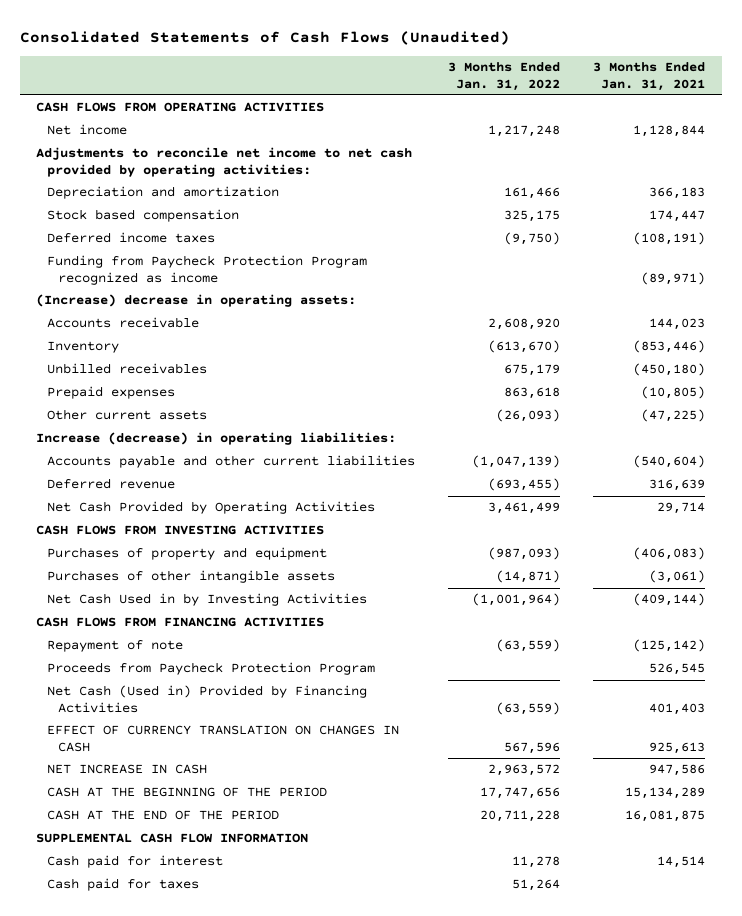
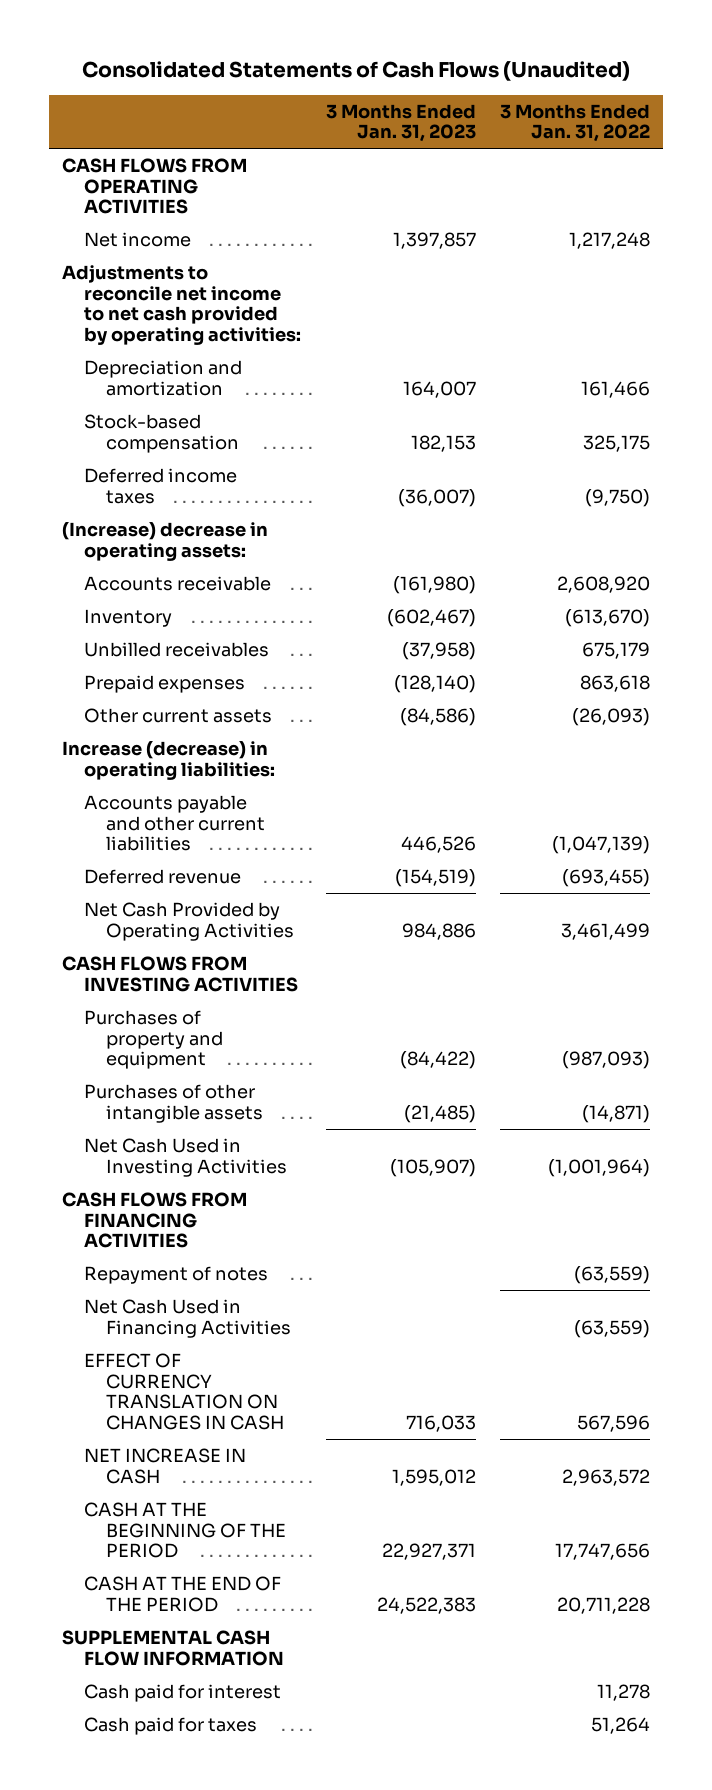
[593,62,706,91] 3 Months Ended Jan. 31, 2021 -> none
none -> [325,103,476,143] 3 Months Ended Jan. 31, 2023
[47,209,240,223] Stock based compensation -> [84,414,240,453] Stock-based compensation
[47,255,368,285] Funding from Paycheck Protection Program recognized as income -> none
[47,593,368,607] Net Cash Used in by Investing Activities -> [84,1138,288,1177] Net Cash Used in Investing Activities
[47,662,376,676] Proceeds from Paycheck Protection Program -> none
[47,640,184,653] Repayment of note -> [84,1266,269,1285] Repayment of notes
[47,685,368,713] Net Cash (Used in) Provided by Financing Activities -> [84,1299,292,1338] Net Cash Used in Financing Activities

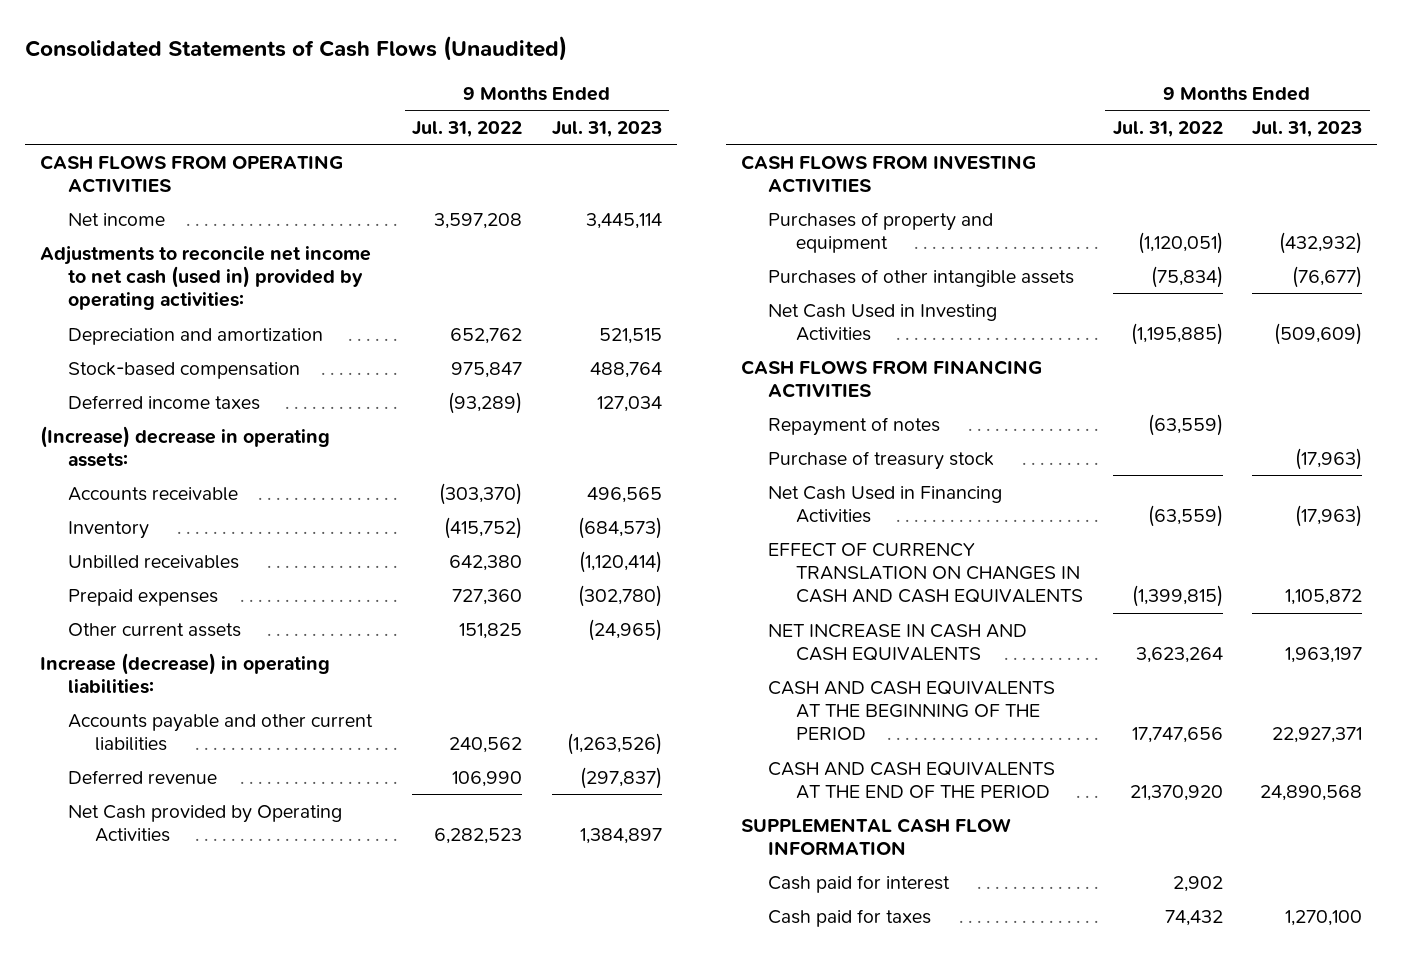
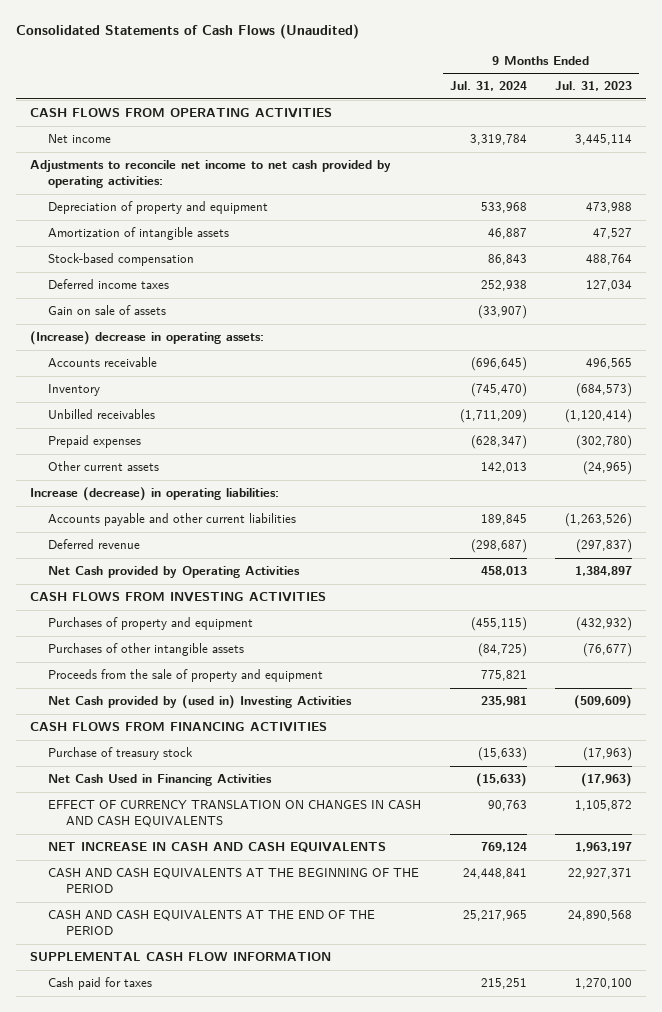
[412,120,523,137] Jul. 31, 2022 -> none
none -> [449,81,527,92] Jul. 31, 2024
[40,245,372,311] Adjustments to reconcile net income to net cash (used in) provided by operating activities: -> [30,160,392,189] Adjustments to reconcile net income to net cash provided by operating activities:
[67,327,323,345] Depreciation and amortization -> [48,201,269,215] Depreciation of property and equipment
[598,327,662,344] 521,515 -> [586,202,633,214] 473,988
none -> [48,227,230,241] Amortization of intangible assets
none -> [48,305,167,316] Gain on sale of assets
none -> [48,669,324,683] Proceeds from the sale of property and equipment
[768,303,998,342] Net Cash Used in Investing Activities -> [48,695,353,710] Net Cash provided by (used in) Investing Activities
[768,416,941,436] Repayment of notes -> none
[768,874,951,893] Cash paid for interest -> none

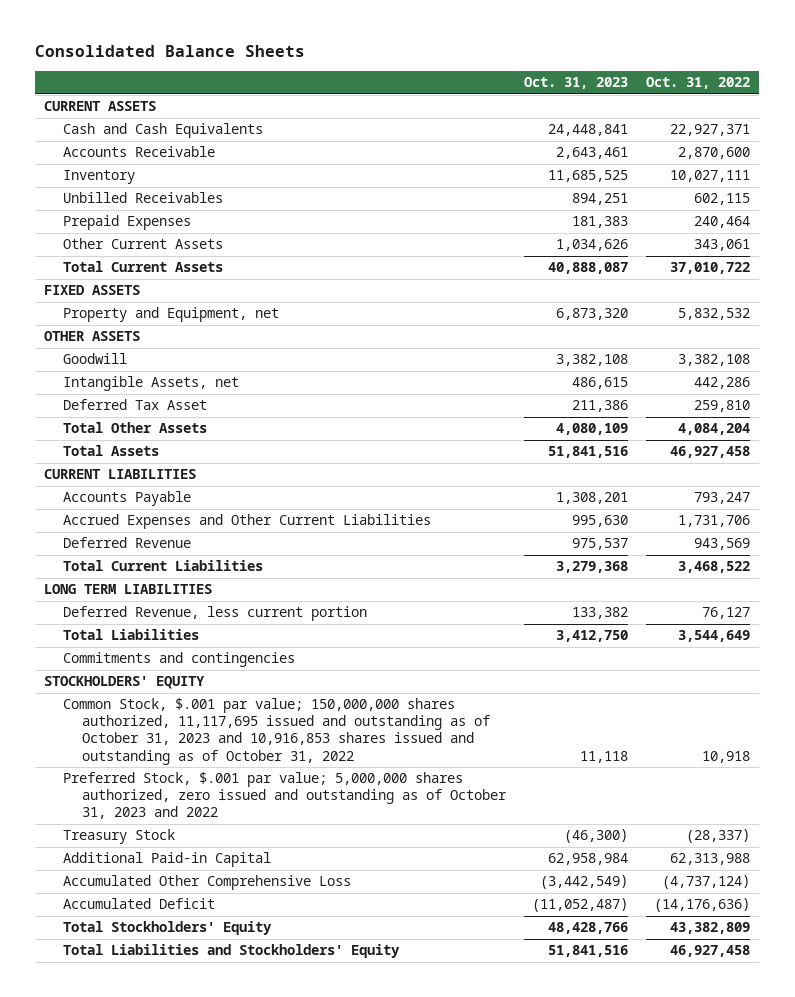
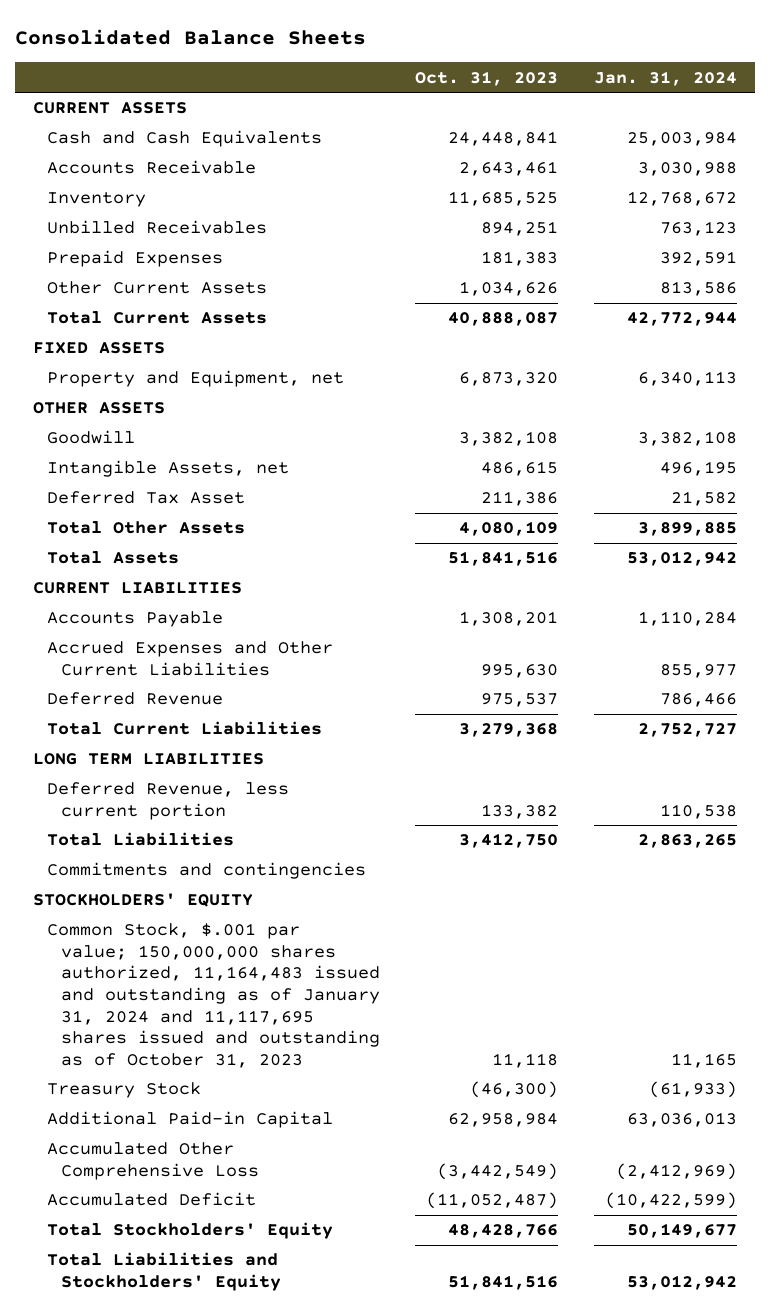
[646,77,751,90] Oct. 31, 2022 -> none
none -> [593,70,737,86] Jan. 31, 2024
[63,772,508,820] Preferred Stock, $.001 par value; 5,000,000 shares authorized, zero issued and outstanding as of October 31, 2023 and 2022 -> none
[63,698,491,765] Common Stock, $.001 par value; 150,000,000 shares authorized, 11,117,695 issued and outstanding as of October 31, 2023 and 10,916,853 shares issued and outstanding as of October 31, 2022 -> [46,923,380,1068] Common Stock, $.001 par value; 150,000,000 shares authorized, 11,164,483 issued and outstanding as of January 31, 2024 and 11,117,695 shares issued and outstanding as of October 31, 2023

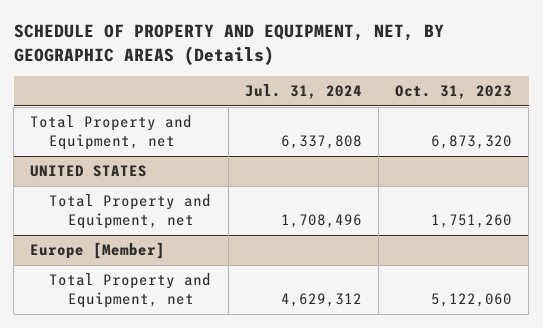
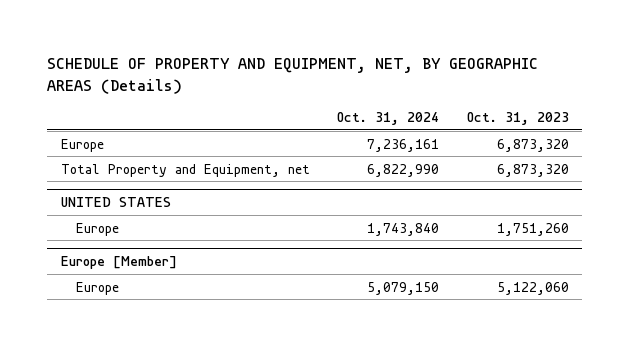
[244,84,362,100] Jul. 31, 2024 -> none
none -> [337,112,440,126] Oct. 31, 2024
none -> [60,138,104,152] Europe
[49,194,212,229] Total Property and Equipment, net -> [76,222,120,236] Europe
[49,273,212,308] Total Property and Equipment, net -> [76,281,120,295] Europe

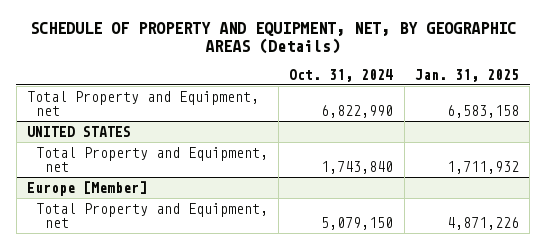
[466,112,569,126] Oct. 31, 2023 -> none
none -> [414,68,519,82] Jan. 31, 2025
[60,138,104,152] Europe -> none
[76,222,120,236] Europe -> [35,146,268,172] Total Property and Equipment, net
[76,281,120,295] Europe -> [35,202,268,228] Total Property and Equipment, net

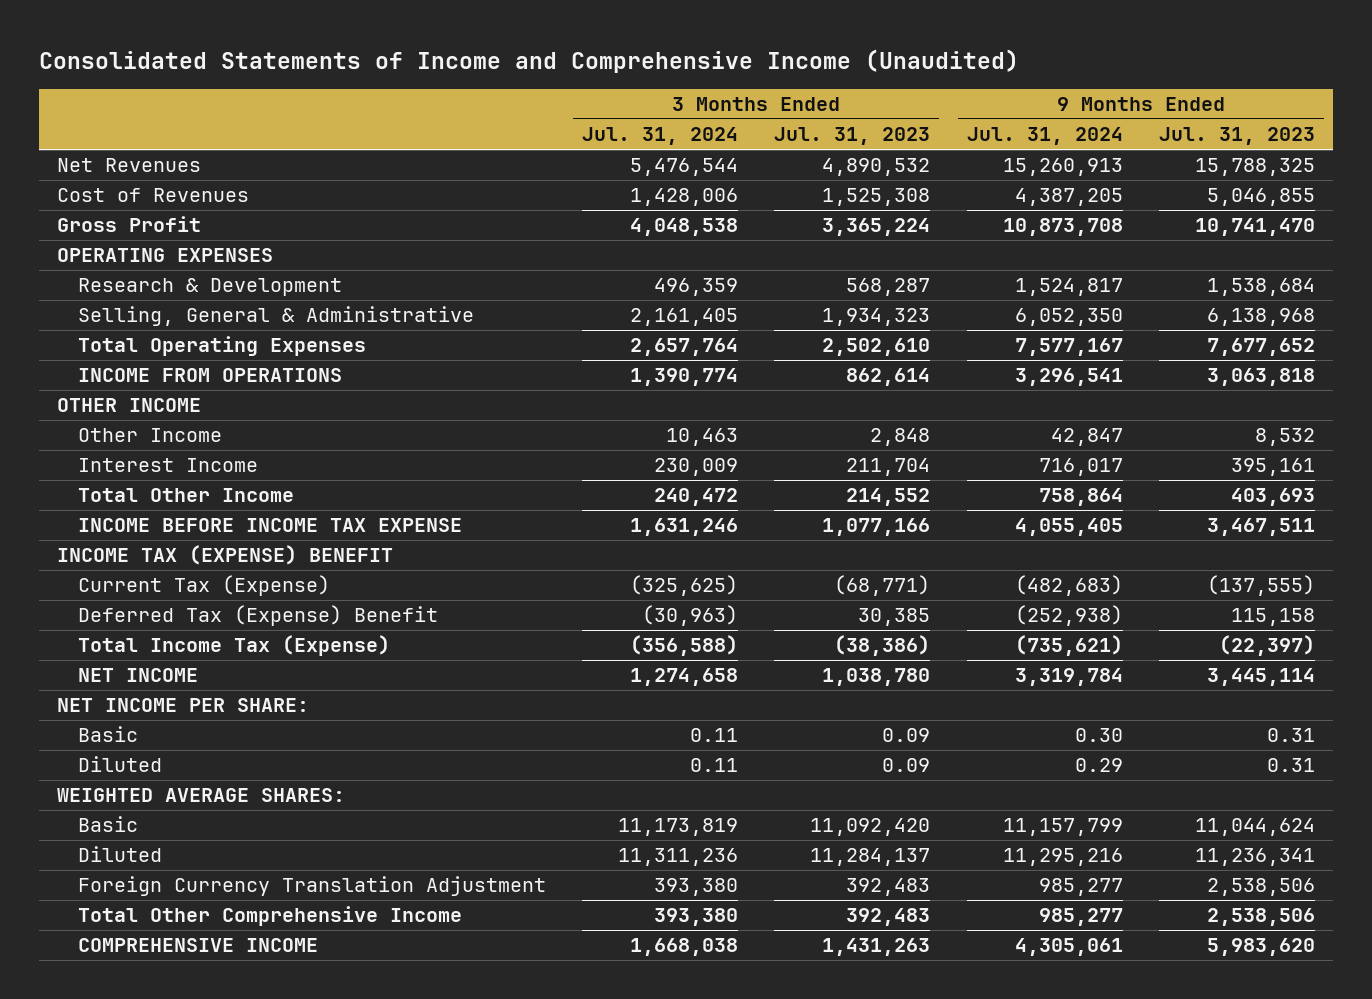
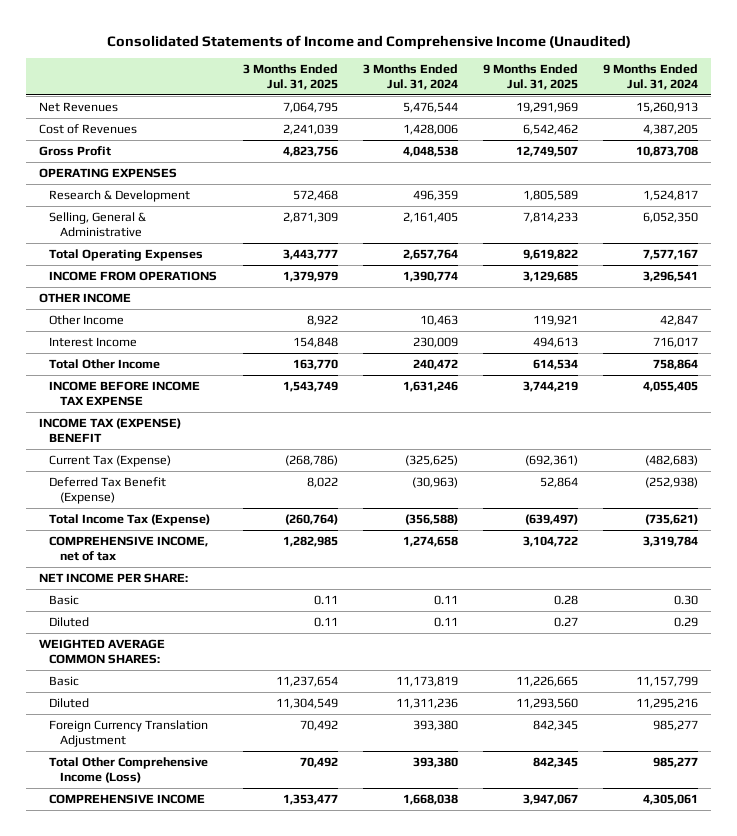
[774,127,931,146] Jul. 31, 2023 -> none
[1158,127,1315,146] Jul. 31, 2023 -> none
none -> [242,64,338,90] 3 Months Ended Jul. 31, 2025
none -> [483,64,579,90] 9 Months Ended Jul. 31, 2025
[78,605,439,627] Deferred Tax (Expense) Benefit -> [49,477,167,504] Deferred Tax Benefit (Expense)
[78,668,199,683] NET INCOME -> [49,536,209,561] COMPREHENSIVE INCOME, net of tax
[57,788,346,803] WEIGHTED AVERAGE SHARES: -> [38,639,165,664] WEIGHTED AVERAGE COMMON SHARES:
[78,906,463,927] Total Other Comprehensive Income -> [49,757,209,783] Total Other Comprehensive Income (Loss)

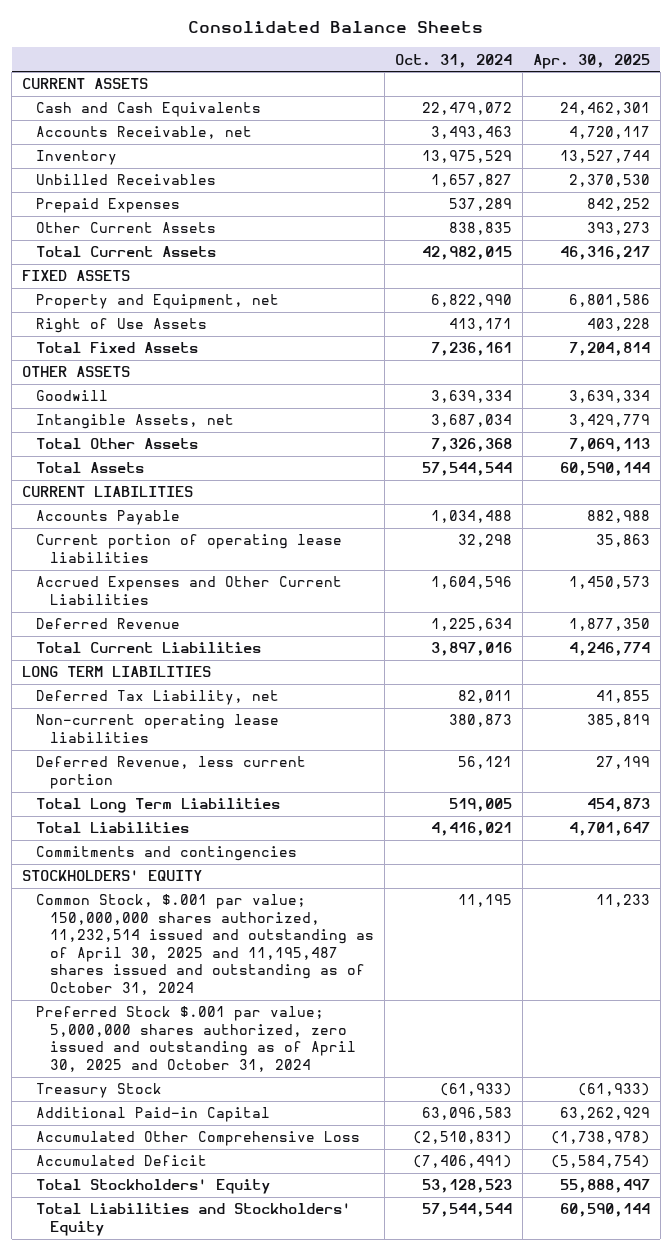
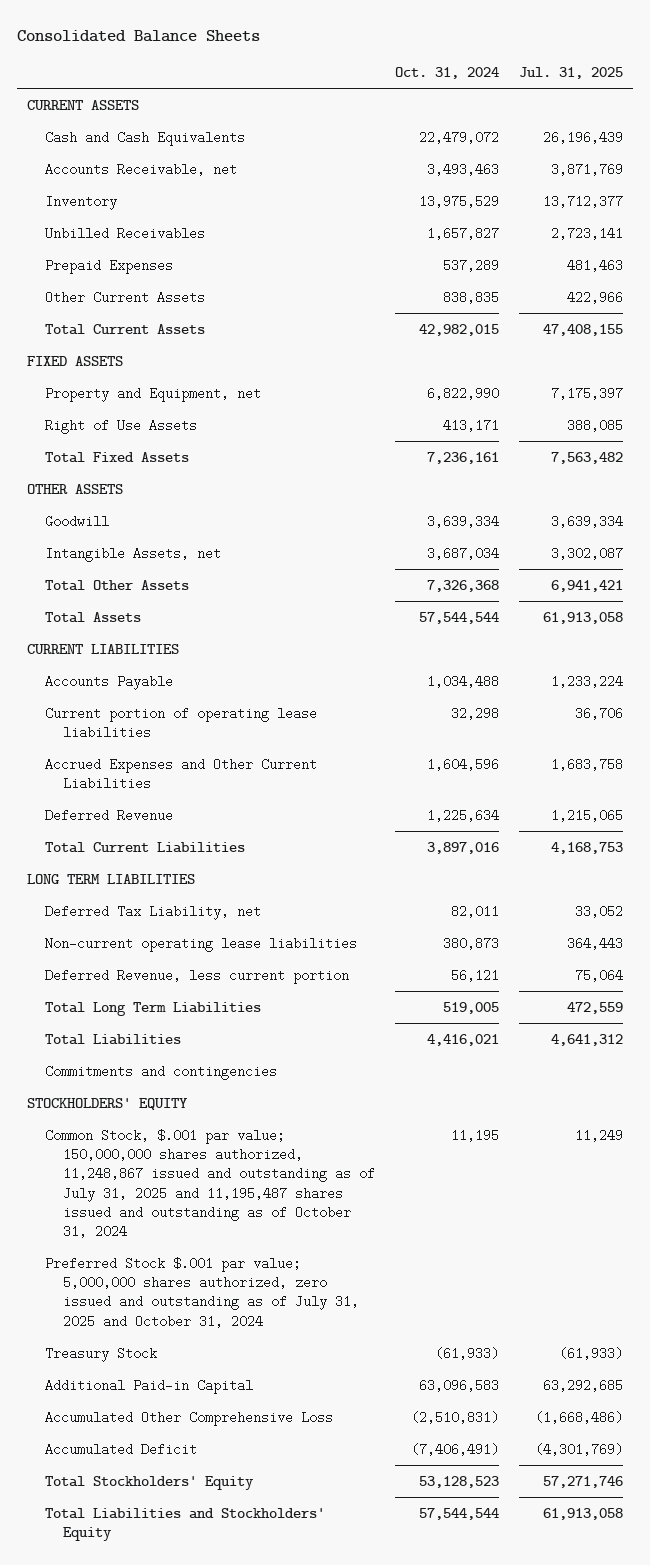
[532,53,650,69] Apr. 30, 2025 -> none
none -> [519,67,624,80] Jul. 31, 2025
[36,894,375,995] Common Stock, $.001 par value; 150,000,000 shares authorized, 11,232,514 issued and outstanding as of April 30, 2025 and 11,195,487 shares issued and outstanding as of October 31, 2024 -> [44,1128,375,1239] Common Stock, $.001 par value; 150,000,000 shares authorized, 11,248,867 issued and outstanding as of July 31, 2025 and 11,195,487 shares issued and outstanding as of October 31, 2024
[36,1006,357,1072] Preferred Stock $.001 par value; 5,000,000 shares authorized, zero issued and outstanding as of April 30, 2025 and October 31, 2024 -> [44,1256,359,1328] Preferred Stock $.001 par value; 5,000,000 shares authorized, zero issued and outstanding as of July 31, 2025 and October 31, 2024

